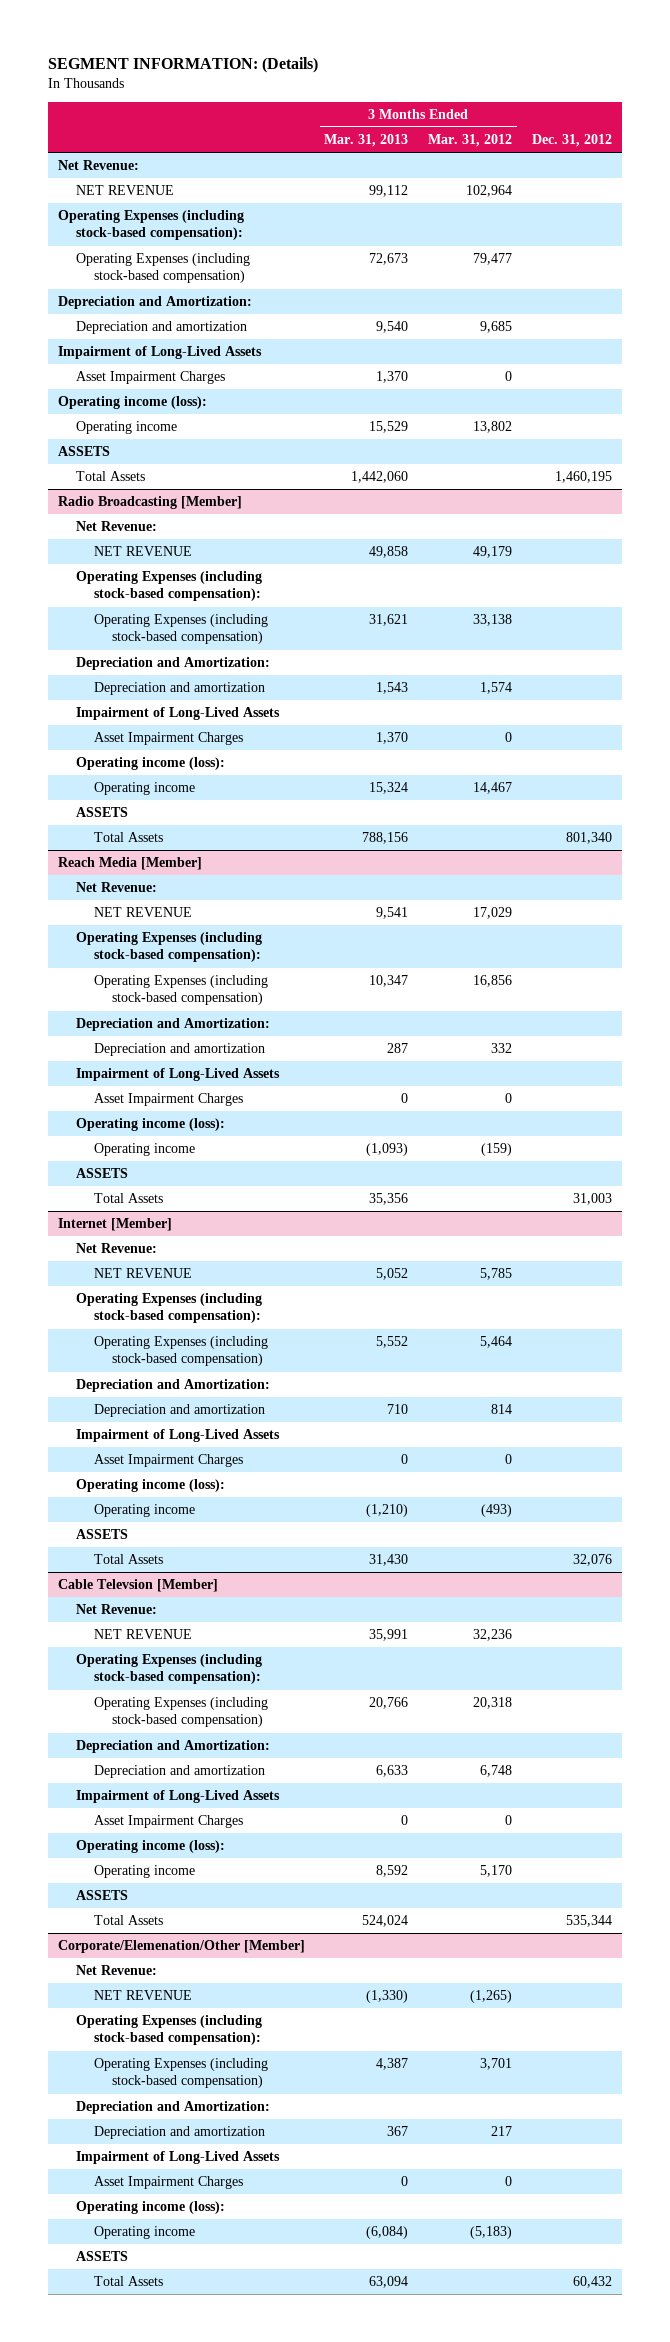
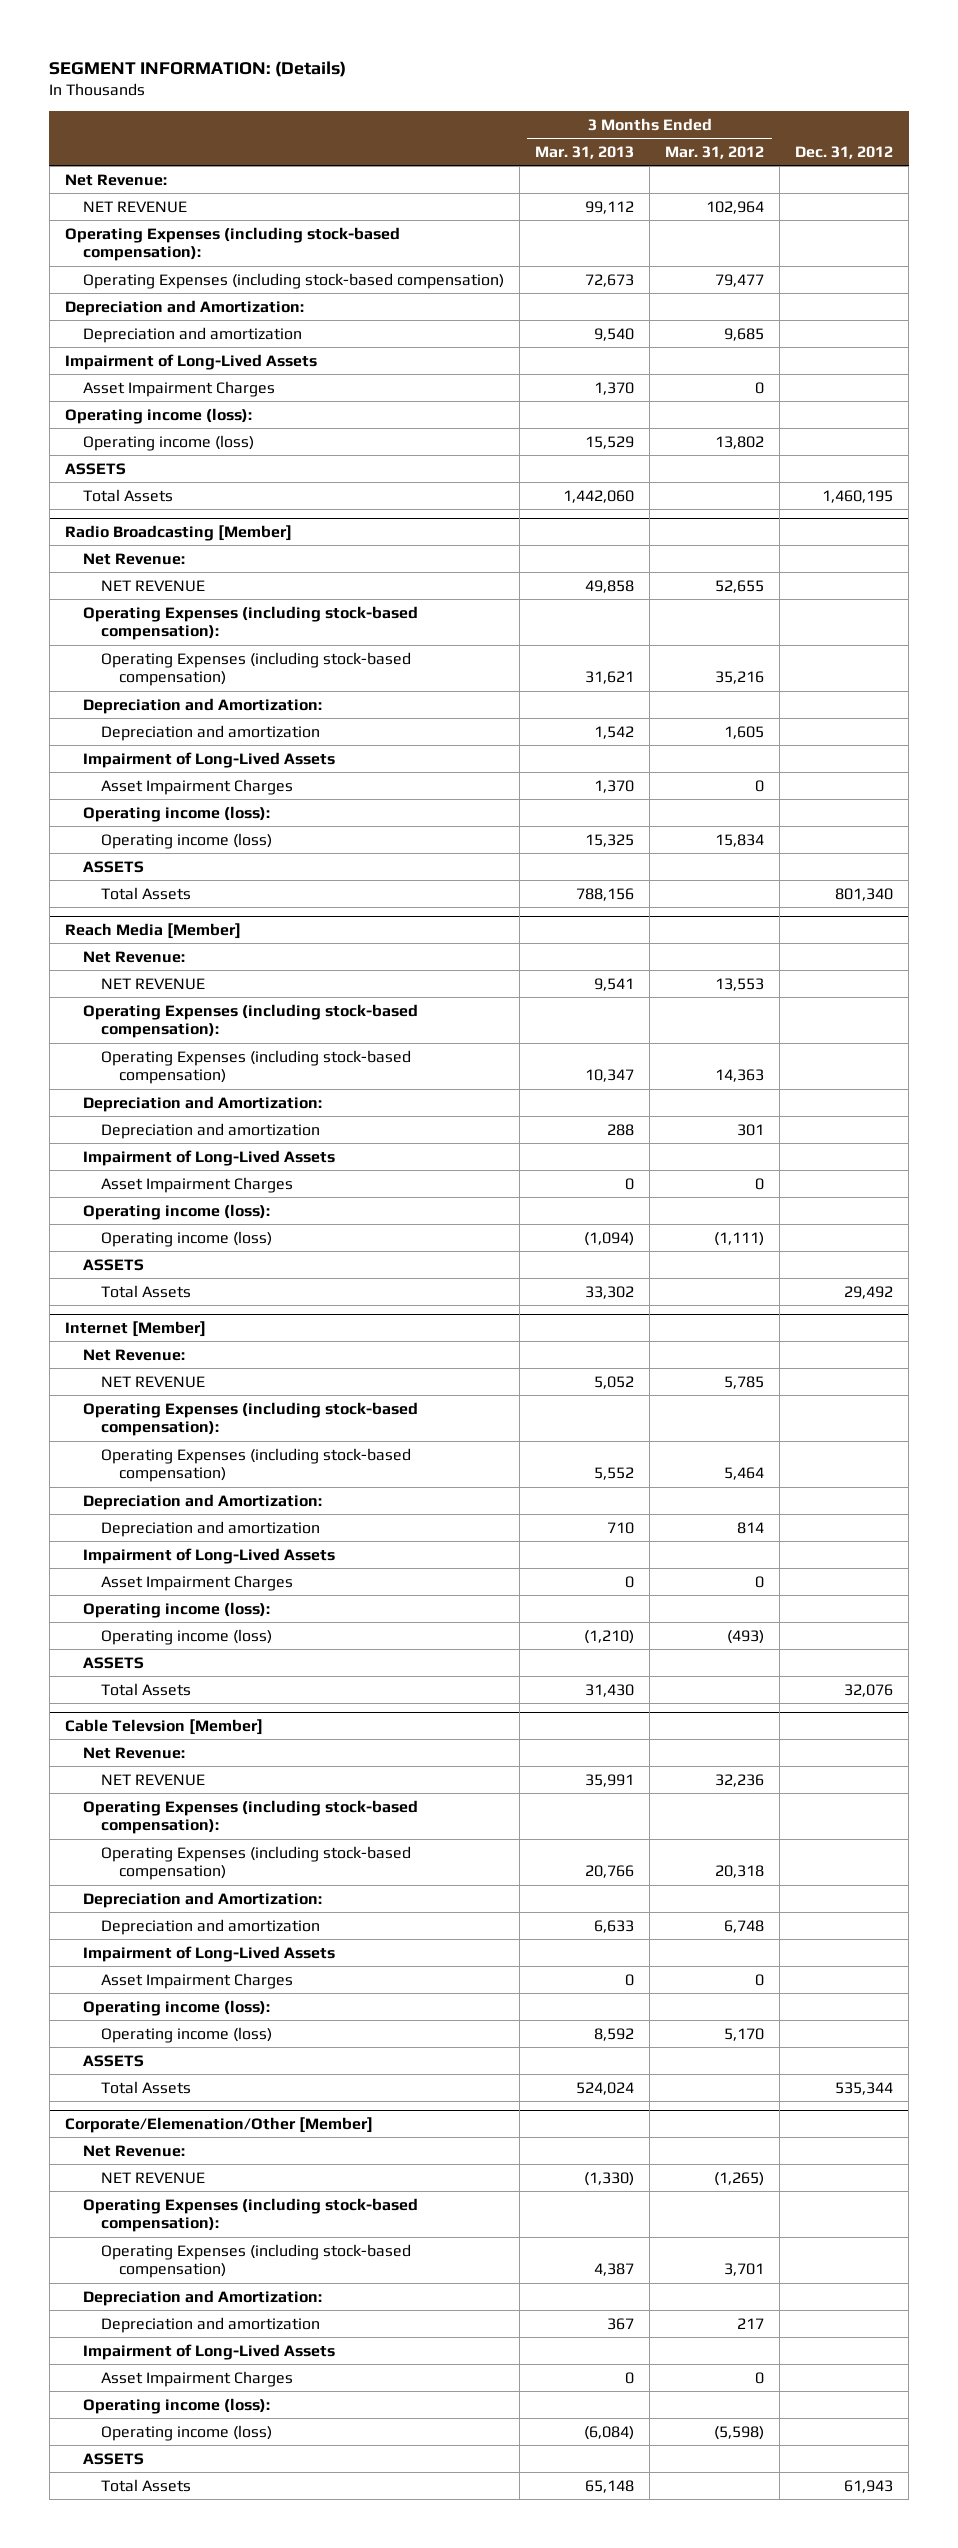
[75,421,177,435] Operating income -> [82,434,254,451] Operating income (loss)
[473,546,513,559] 49,179 -> [715,579,765,593] 52,655
[473,614,513,627] 33,138 -> [715,671,765,685] 35,216
[376,682,409,695] 1,543 -> [593,725,634,739] 1,542
[480,682,513,695] 1,574 -> [724,725,765,739] 1,605
[93,782,195,796] Operating income -> [100,832,272,849] Operating income (loss)
[369,782,409,795] 15,324 -> [584,833,634,847] 15,325
[473,782,513,795] 14,467 -> [715,833,765,847] 15,834
[473,907,513,920] 17,029 -> [715,977,765,991] 13,553
[473,975,513,988] 16,856 -> [715,1069,765,1083] 14,363
[387,1043,409,1054] 287 -> [606,1123,634,1136] 288
[491,1043,513,1054] 332 -> [737,1123,765,1136] 301
[93,1143,195,1157] Operating income -> [100,1230,272,1247] Operating income (loss)
[366,1143,409,1157] (1,093) -> [583,1231,634,1246] (1,094)
[481,1143,513,1157] (159) -> [714,1231,765,1246] (1,111)
[369,1193,409,1206] 35,356 -> [584,1285,634,1299] 33,302
[573,1193,613,1206] 31,003 -> [844,1285,894,1299] 29,492
[93,1504,195,1518] Operating income -> [100,1628,272,1645] Operating income (loss)
[93,1865,195,1879] Operating income -> [100,2026,272,2043] Operating income (loss)
[93,2226,195,2240] Operating income -> [100,2424,272,2441] Operating income (loss)
[470,2226,513,2240] (5,183) -> [714,2425,765,2440] (5,598)
[369,2276,409,2289] 63,094 -> [584,2479,634,2493] 65,148
[573,2276,613,2289] 60,432 -> [844,2479,894,2493] 61,943

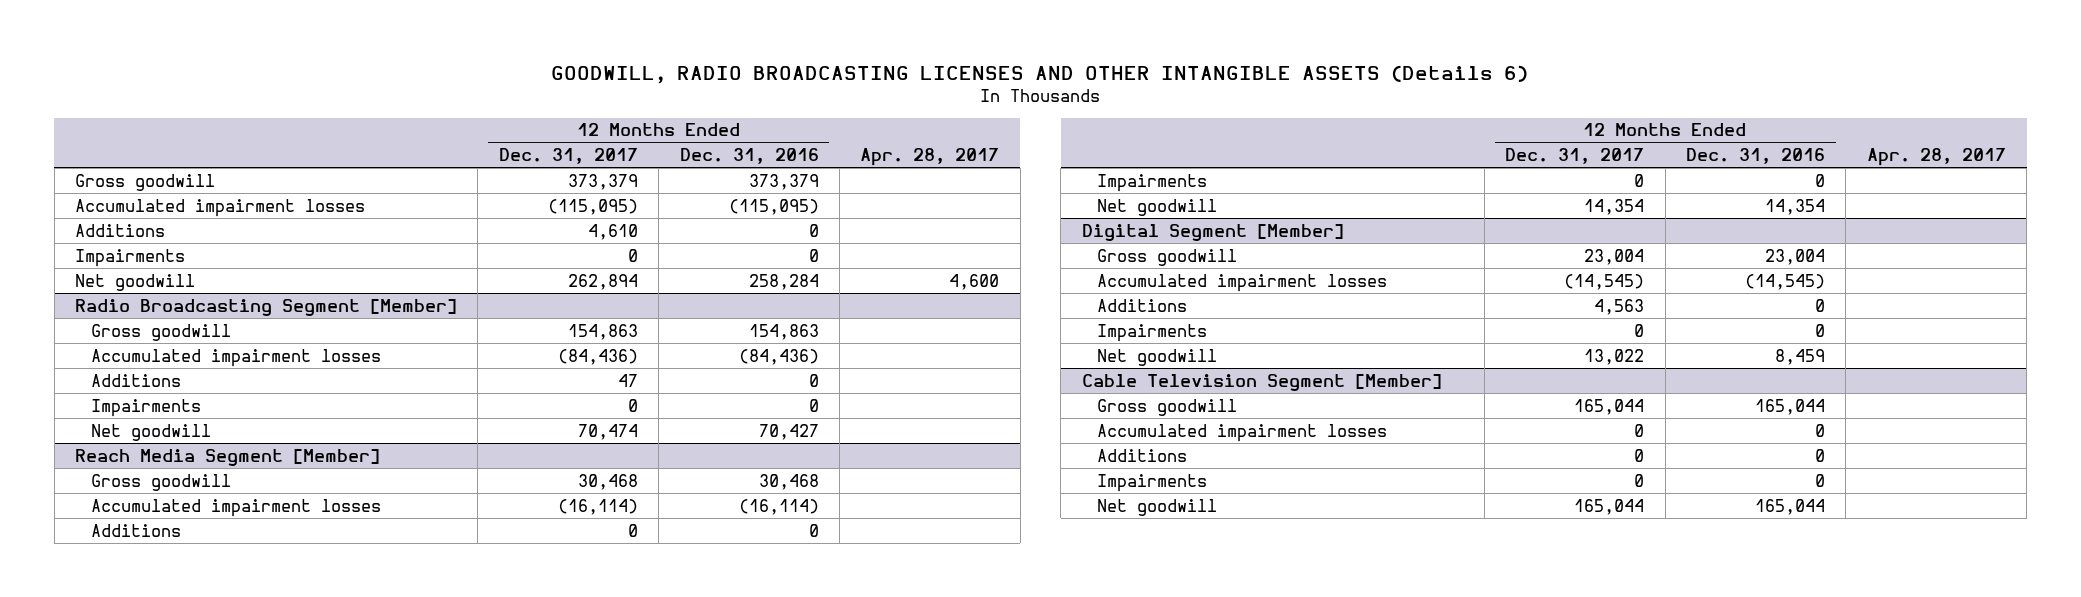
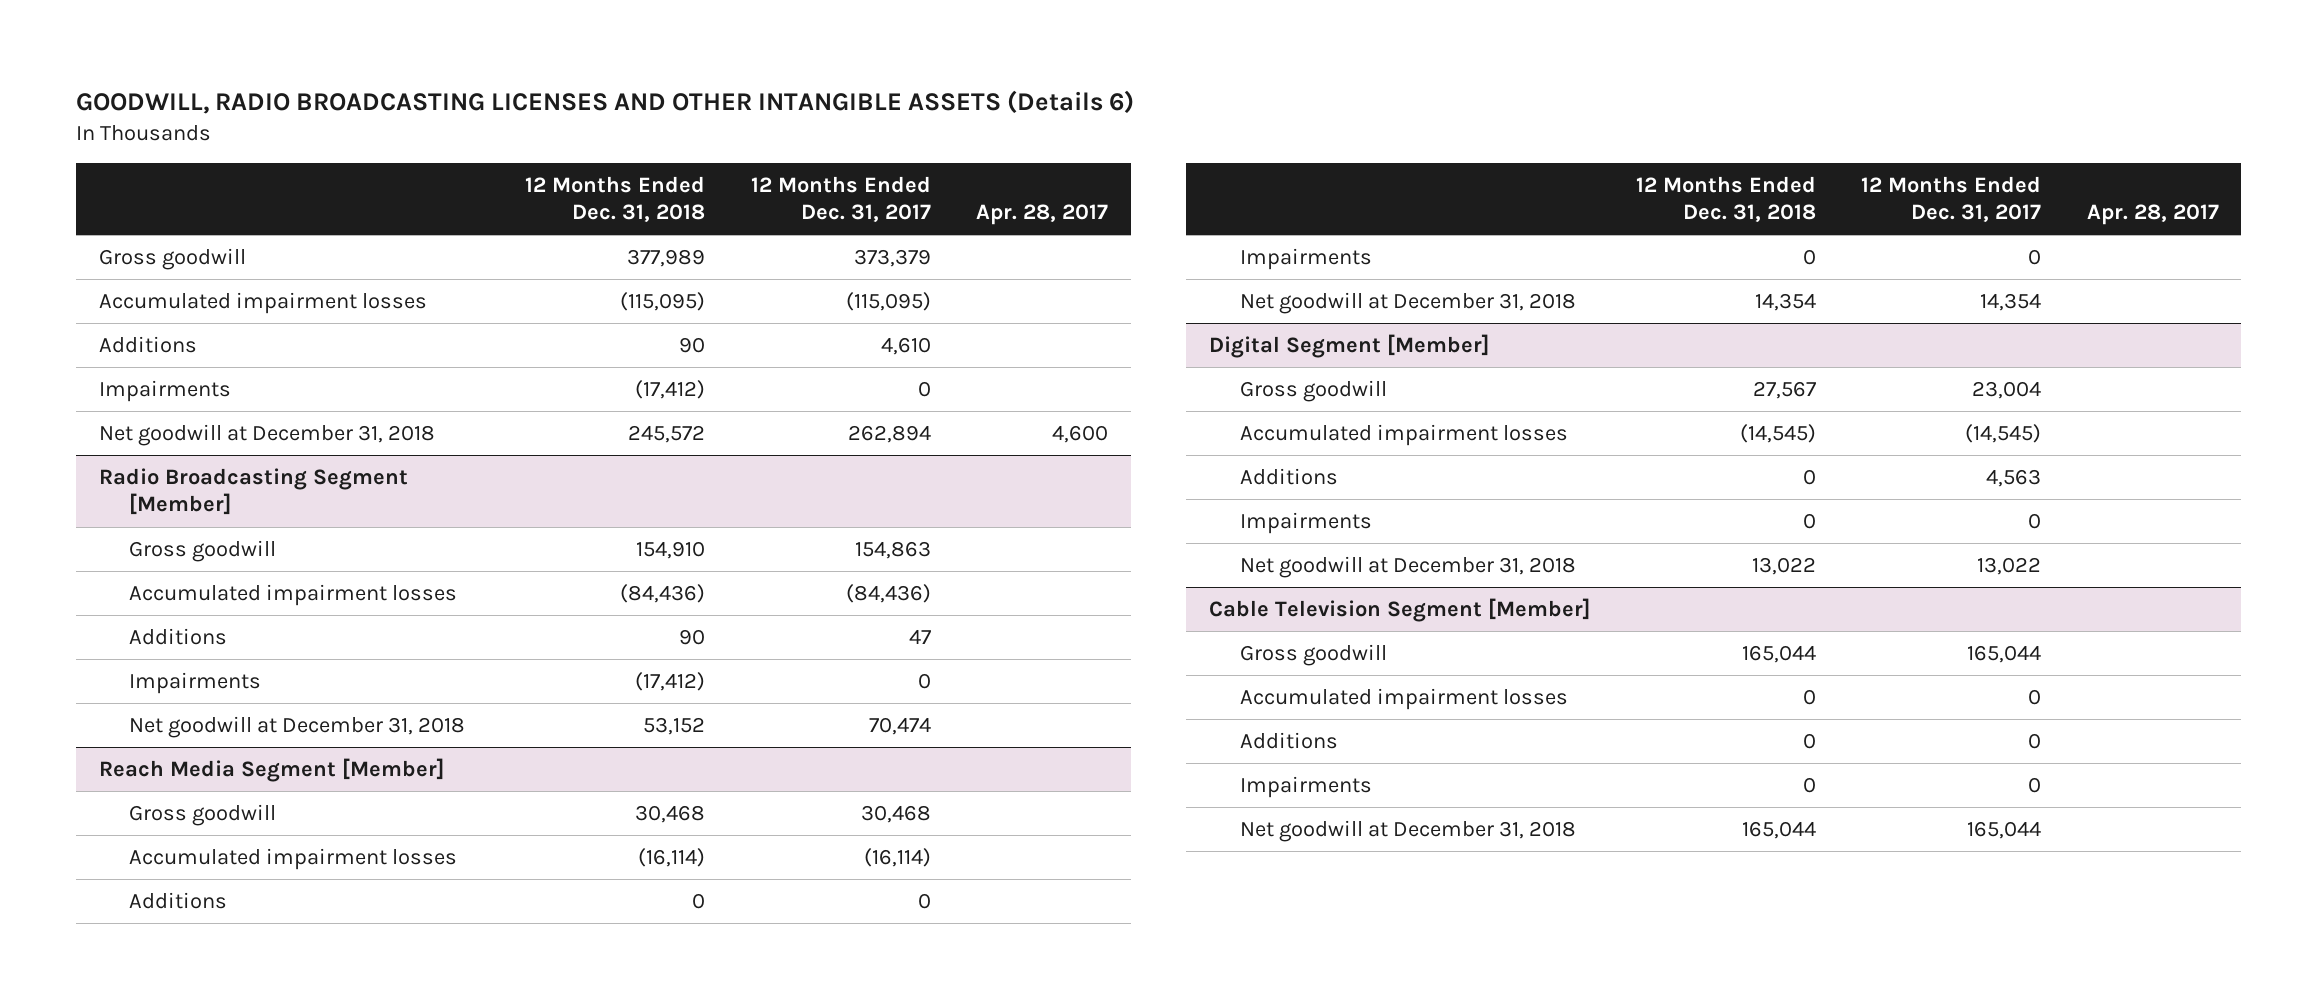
[679,148,819,165] Dec. 31, 2016 -> none
none -> [525,175,706,223] 12 Months Ended Dec. 31, 2018
[75,273,196,291] Net goodwill -> [98,424,435,447] Net goodwill at December 31, 2018
[90,423,211,441] Net goodwill -> [129,716,466,739] Net goodwill at December 31, 2018
[1097,198,1218,216] Net goodwill -> [1239,292,1576,315] Net goodwill at December 31, 2018
[1097,348,1218,366] Net goodwill -> [1239,556,1576,579] Net goodwill at December 31, 2018
[1097,498,1218,516] Net goodwill -> [1239,820,1576,843] Net goodwill at December 31, 2018

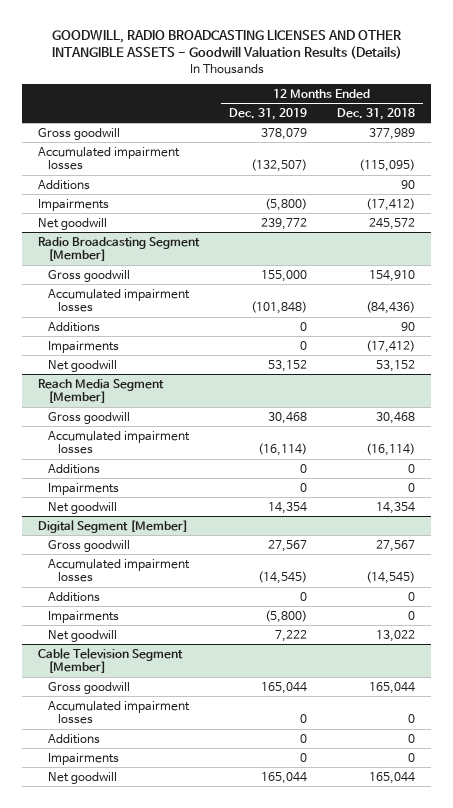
[75,90,1134,115] GOODWILL, RADIO BROADCASTING LICENSES AND OTHER INTANGIBLE ASSETS (Details 6) -> [51,29,402,60] GOODWILL, RADIO BROADCASTING LICENSES AND OTHER INTANGIBLE ASSETS - Goodwill Valuation Results (Details)
[750,175,931,223] 12 Months Ended Dec. 31, 2017 -> none
[976,204,1109,226] Apr. 28, 2017 -> none
none -> [229,107,308,120] Dec. 31, 2019
[98,424,435,447] Net goodwill at December 31, 2018 -> [37,217,107,230] Net goodwill
[129,716,466,739] Net goodwill at December 31, 2018 -> [47,359,117,372] Net goodwill
[1239,292,1576,315] Net goodwill at December 31, 2018 -> [47,501,117,514] Net goodwill
[1239,556,1576,579] Net goodwill at December 31, 2018 -> [47,629,117,642] Net goodwill
[1239,820,1576,843] Net goodwill at December 31, 2018 -> [47,771,117,784] Net goodwill

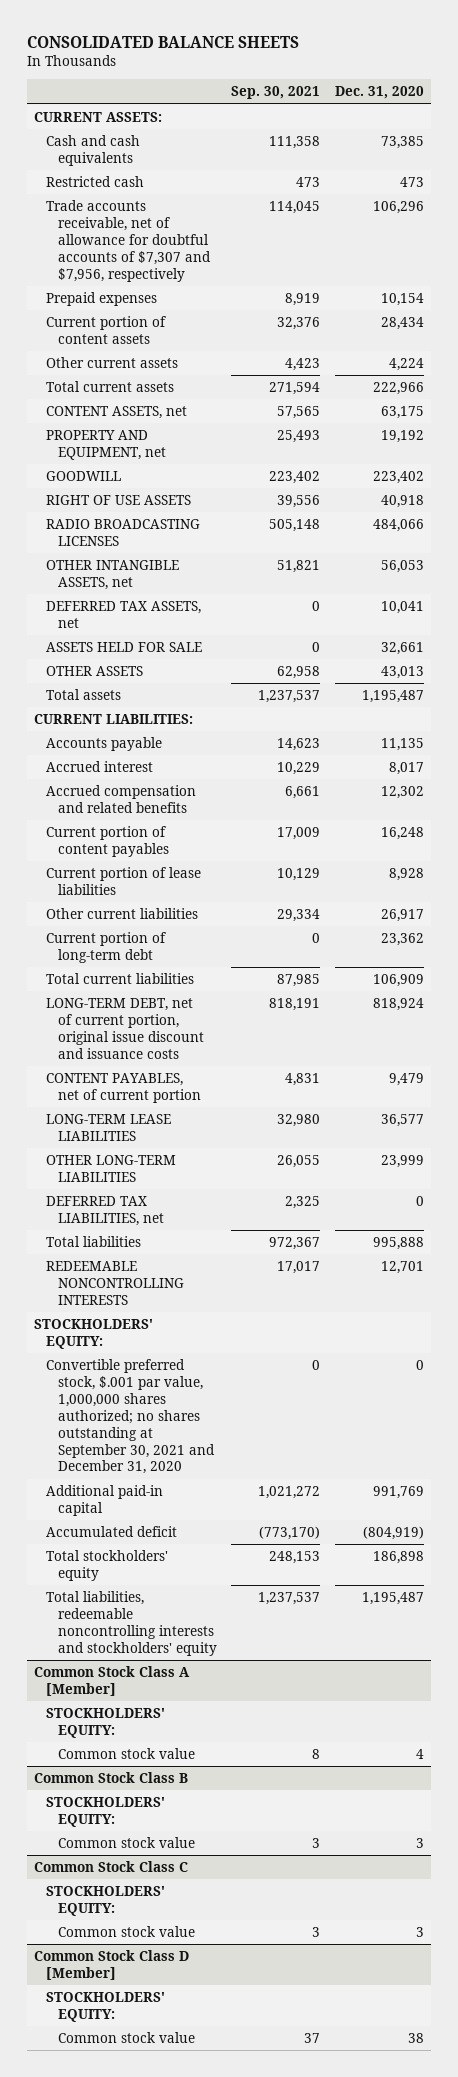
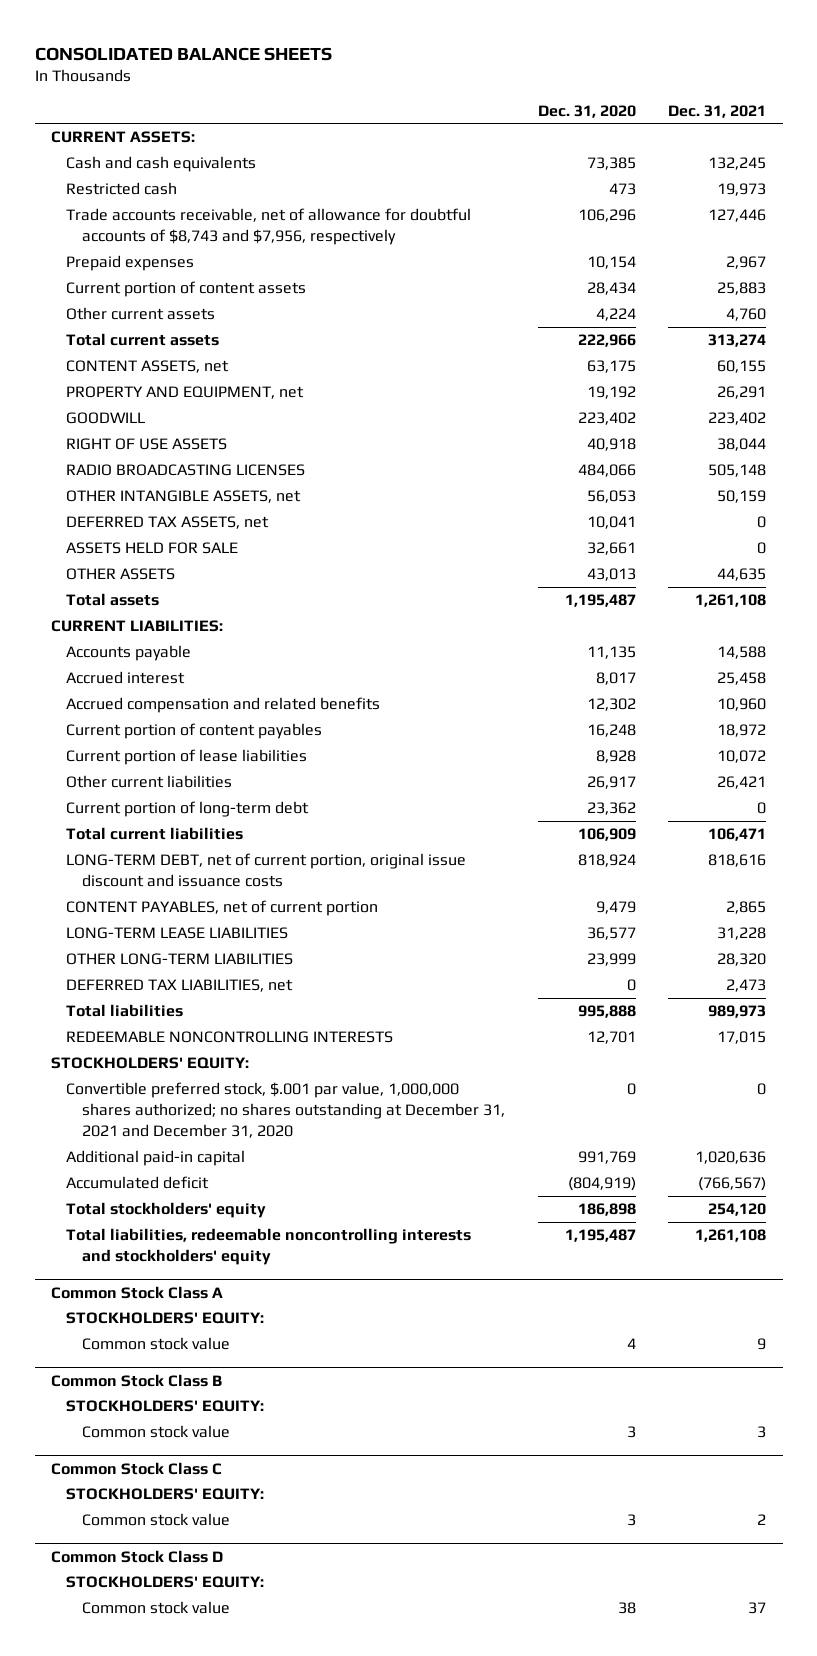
[231,86,321,100] Sep. 30, 2021 -> none
none -> [668,104,767,118] Dec. 31, 2021
[45,199,211,282] Trade accounts receivable, net of allowance for doubtful accounts of $7,307 and $7,956, respectively -> [66,208,472,246] Trade accounts receivable, net of allowance for doubtful accounts of $8,743 and $7,956, respectively
[45,1358,215,1475] Convertible preferred stock, $.001 par value, 1,000,000 shares authorized; no shares outstanding at September 30, 2021 and December 31, 2020 -> [66,1082,505,1138] Convertible preferred stock, $.001 par value, 1,000,000 shares authorized; no shares outstanding at December 31, 2021 and December 31, 2020
[34,1665,191,1696] Common Stock Class A [Member] -> [50,1285,223,1299] Common Stock Class A
[34,1949,190,1980] Common Stock Class D [Member] -> [50,1549,223,1563] Common Stock Class D

